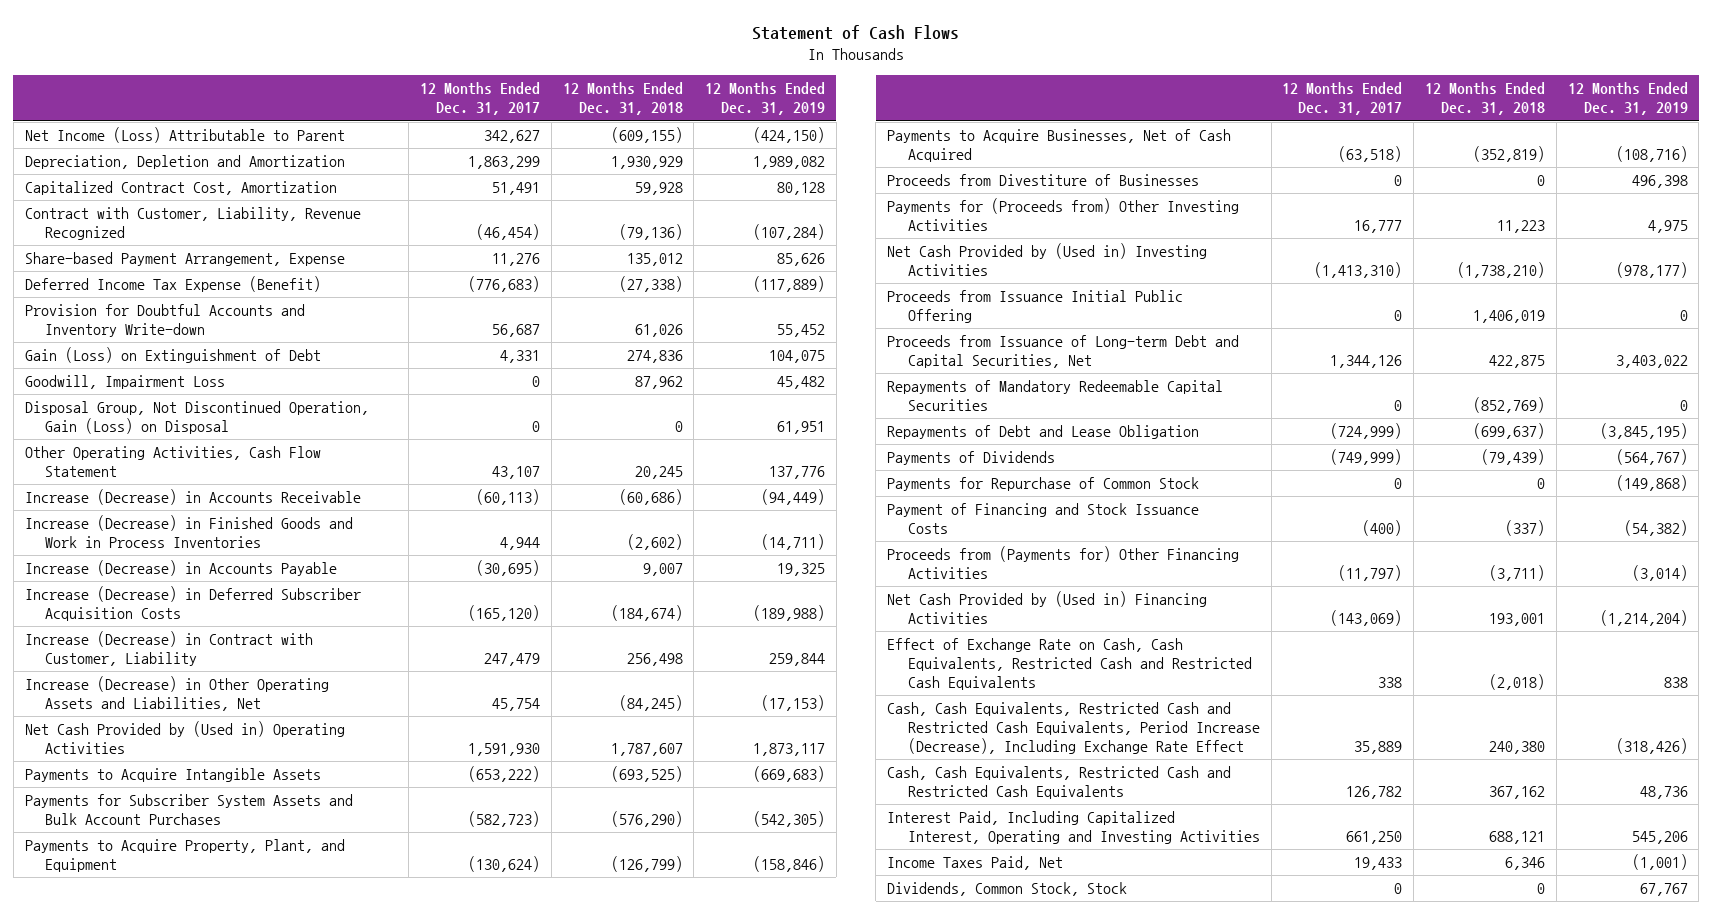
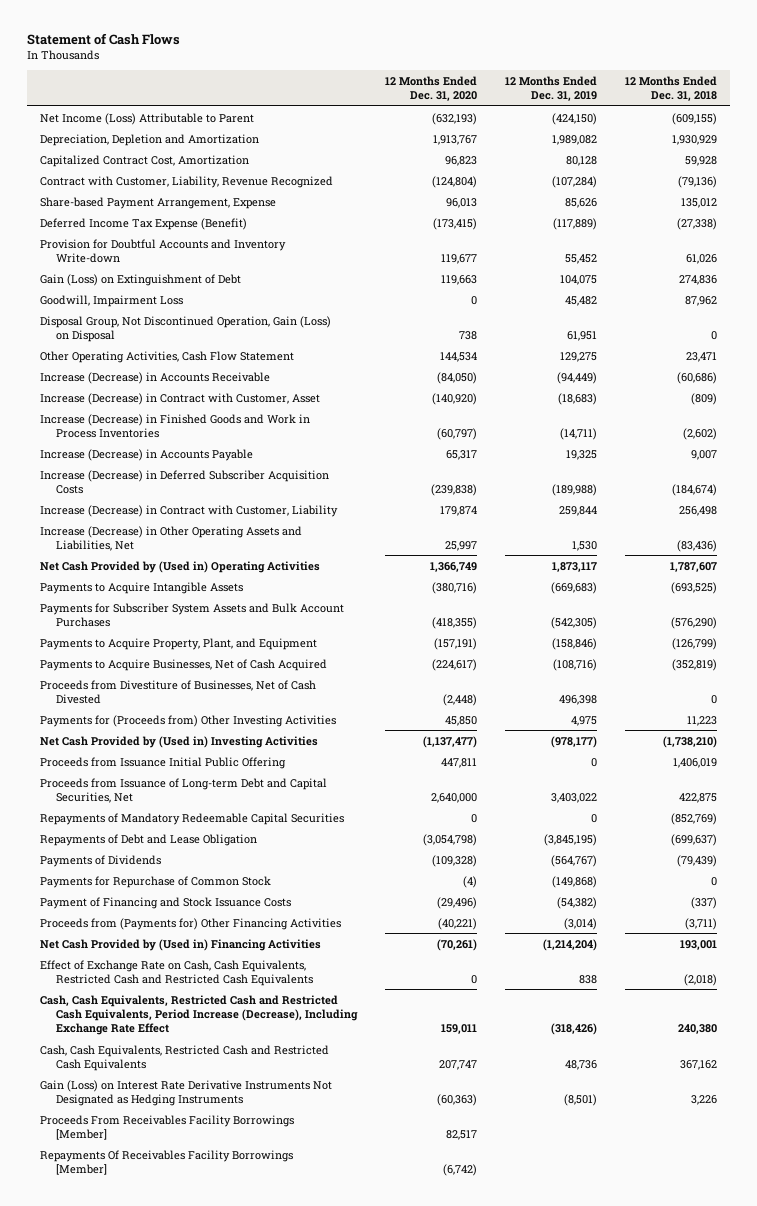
[419,82,540,116] 12 Months Ended Dec. 31, 2017 -> none
none -> [385,75,478,102] 12 Months Ended Dec. 31, 2020
[634,466,683,480] 20,245 -> [685,351,717,362] 23,471
[769,466,826,480] 137,776 -> [559,351,597,362] 129,275
none -> [40,392,321,405] Increase (Decrease) in Contract with Customer, Asset
[618,695,683,712] (84,245) -> [676,539,717,552] (83,436)
[761,695,826,712] (17,153) -> [571,540,597,551] 1,530
[887,174,1200,187] Proceeds from Divestiture of Businesses -> [40,679,317,704] Proceeds from Divestiture of Businesses, Net of Cash Divested
[887,811,1260,845] Interest Paid, Including Capitalized Interest, Operating and Investing Activities -> none
[887,856,1064,871] Income Taxes Paid, Net -> none
[887,882,1128,897] Dividends, Common Stock, Stock -> none
none -> [40,1079,333,1106] Gain (Loss) on Interest Rate Derivative Instruments Not Designated as Hedging Instruments
none -> [40,1114,295,1140] Proceeds From Receivables Facility Borrowings [Member]
none -> [40,1149,294,1175] Repayments Of Receivables Facility Borrowings [Member]

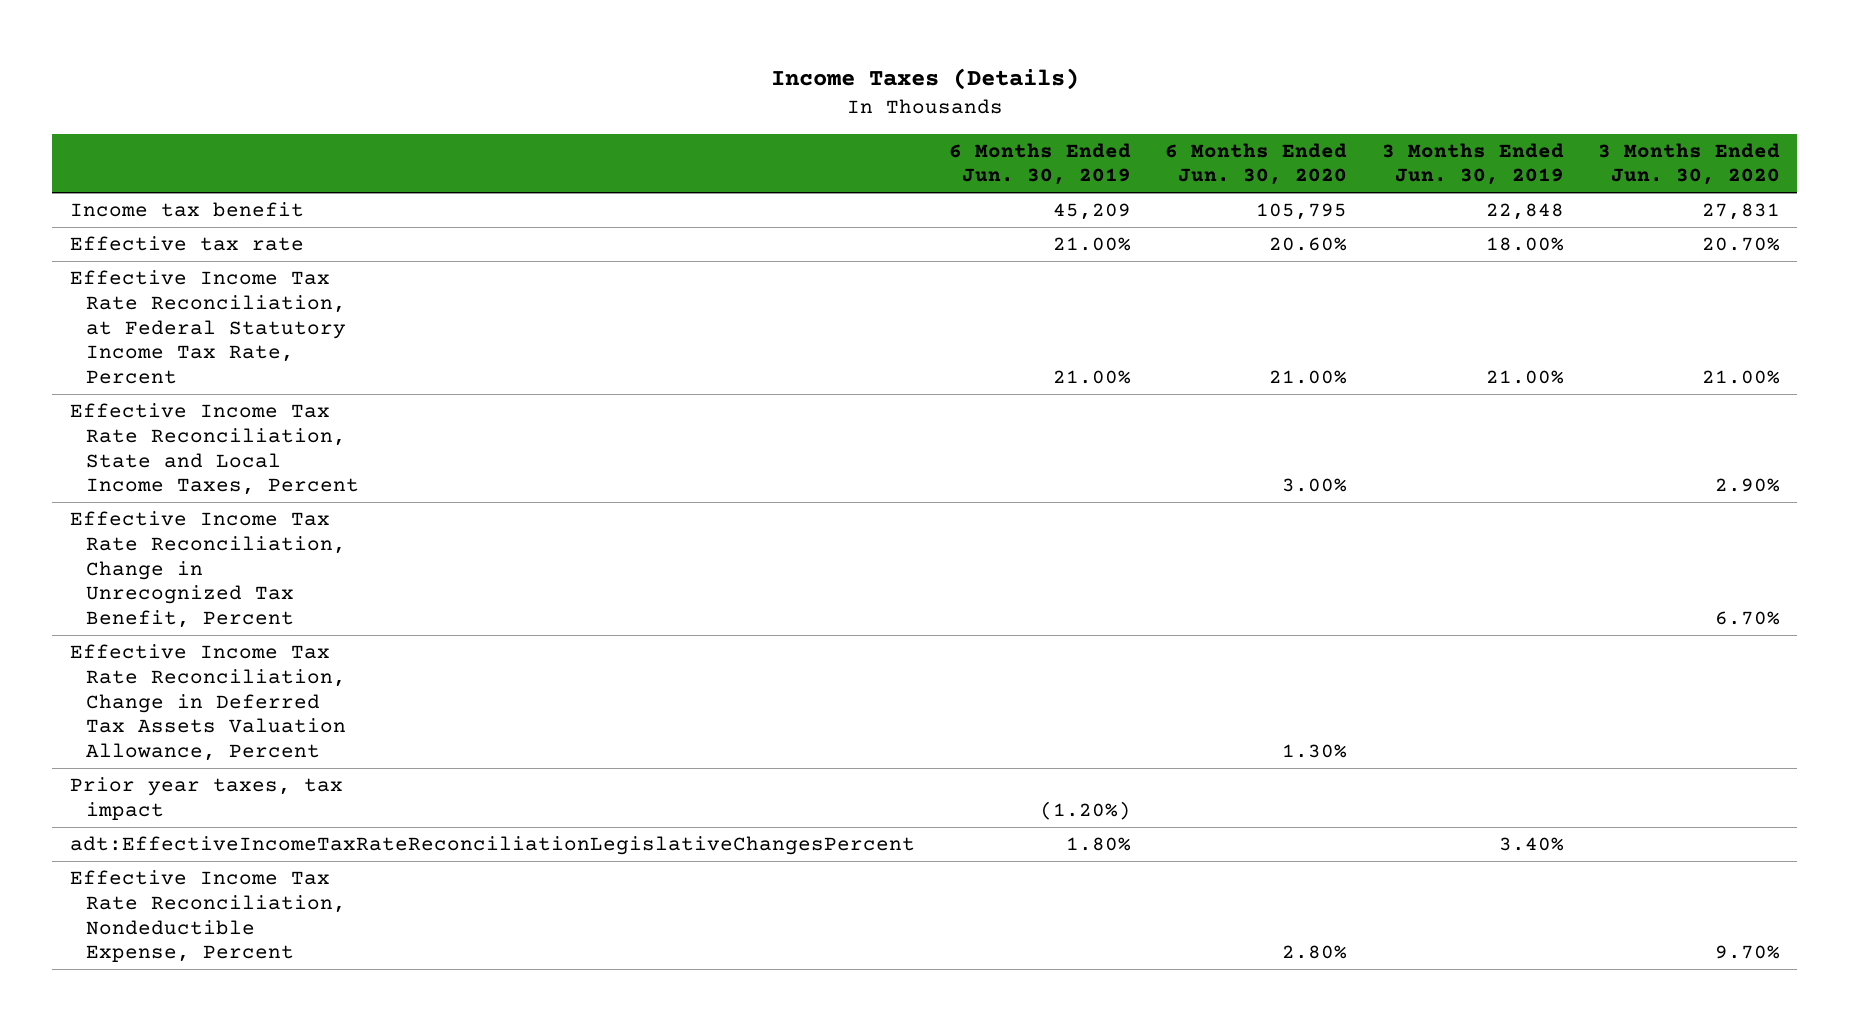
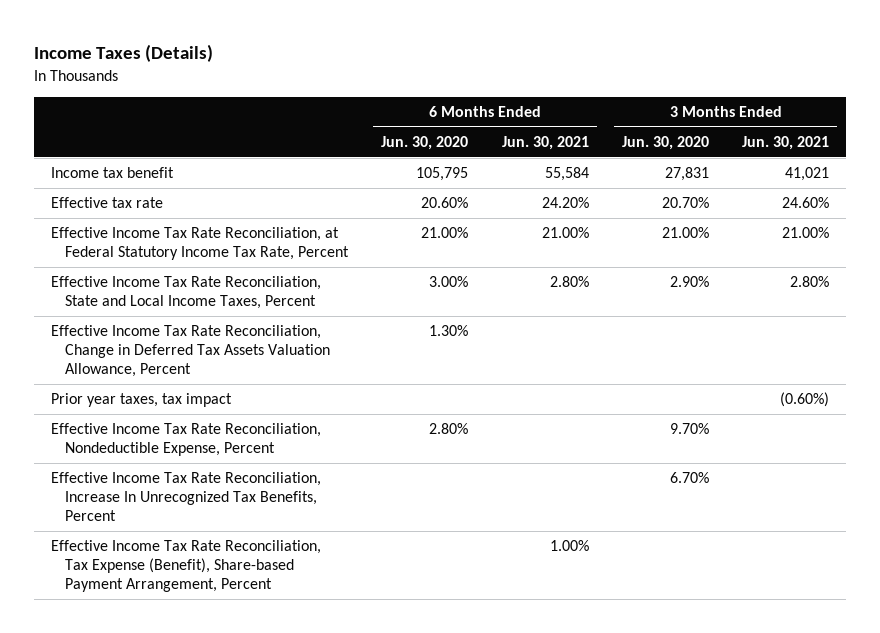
[948,142,1131,186] 6 Months Ended Jun. 30, 2019 -> none
[1381,142,1564,186] 3 Months Ended Jun. 30, 2019 -> none
none -> [501,135,589,150] Jun. 30, 2021
none -> [742,135,830,150] Jun. 30, 2021
[69,510,347,629] Effective Income Tax Rate Reconciliation, Change in Unrecognized Tax Benefit, Percent -> none
[69,835,915,855] adt:EffectiveIncomeTaxRateReconciliationLegislativeChangesPercent -> none
none -> [50,472,321,522] Effective Income Tax Rate Reconciliation, Increase In Unrecognized Tax Benefits, Percent
none -> [50,540,321,593] Effective Income Tax Rate Reconciliation, Tax Expense (Benefit), Share-based Payment Arrangement, Percent

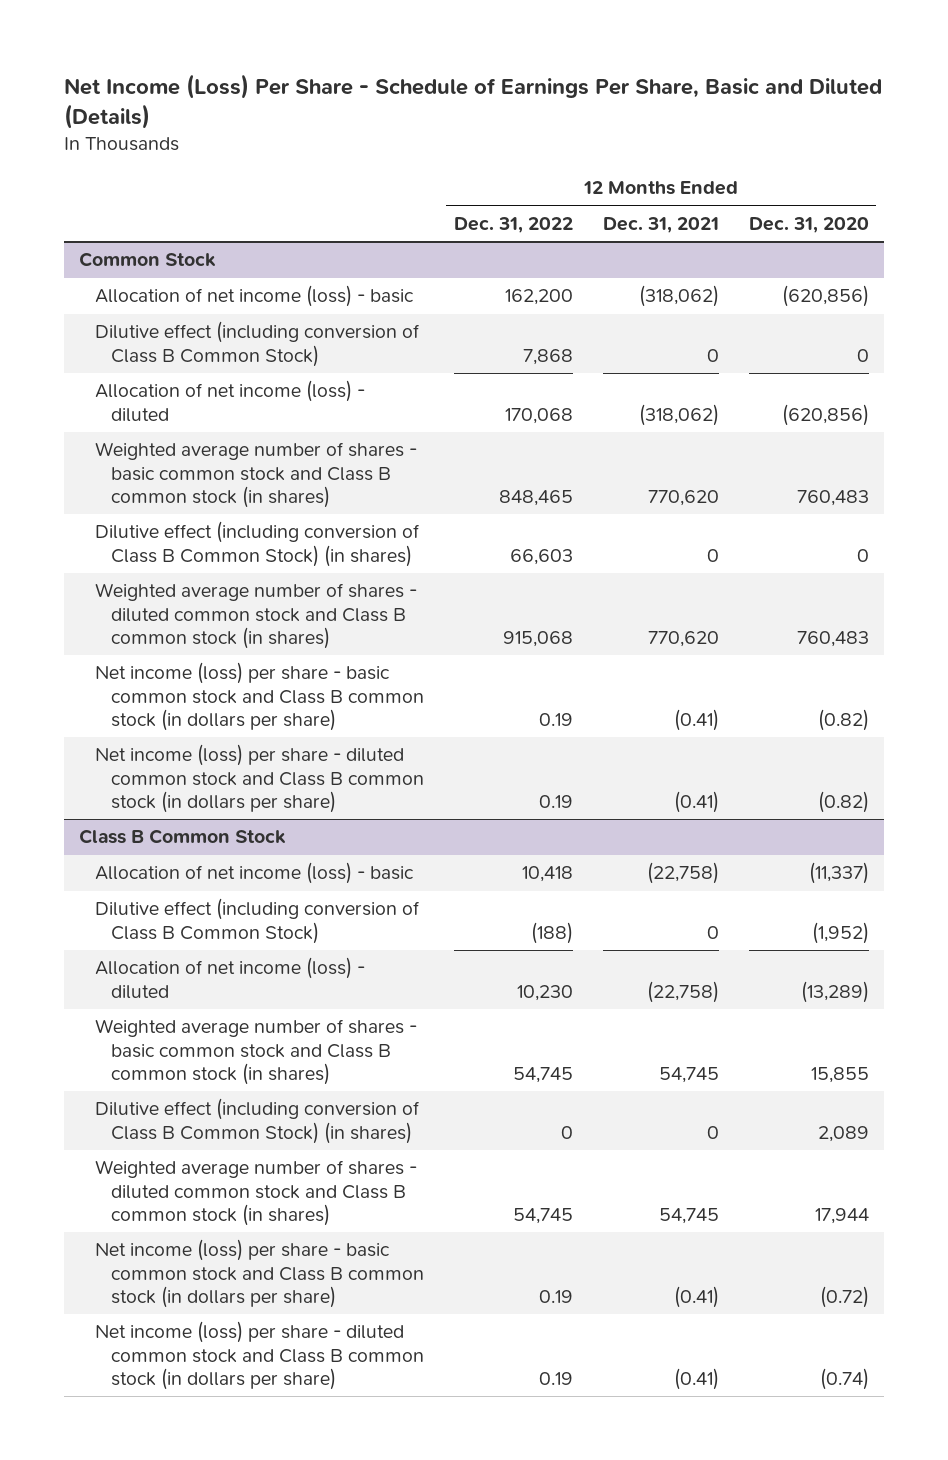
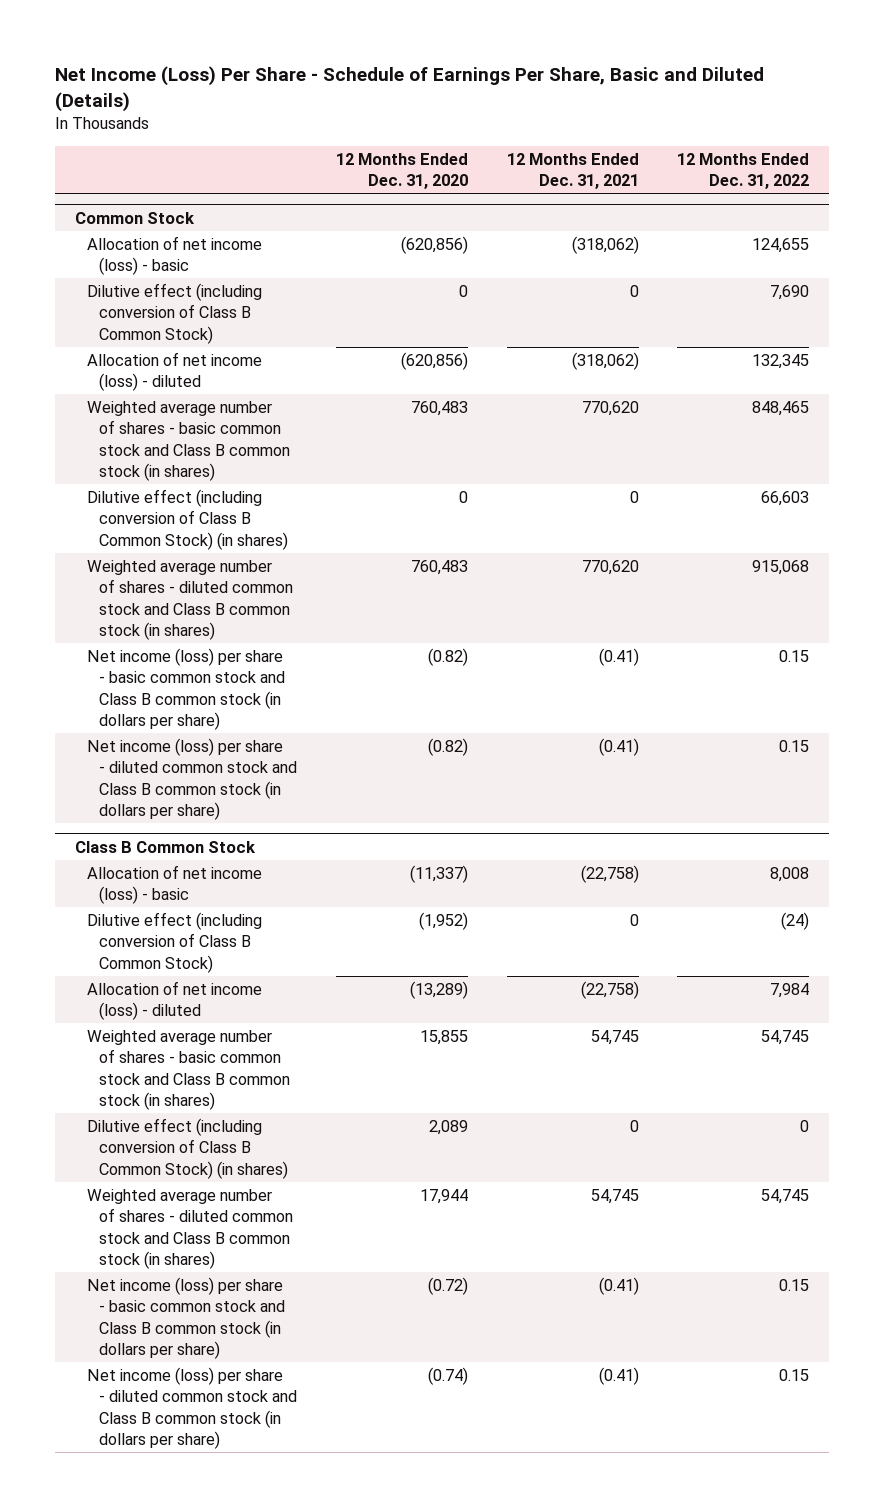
[504,289,573,306] 162,200 -> [752,237,810,253] 124,655
[522,348,573,365] 7,868 -> [770,284,810,300] 7,690
[504,407,573,424] 170,068 -> [752,353,810,369] 132,345
[538,712,573,726] 0.19 -> [779,649,810,662] 0.15
[538,794,573,808] 0.19 -> [779,739,810,752] 0.15
[521,866,573,883] 10,418 -> [770,866,810,882] 8,008
[530,921,573,944] (188) -> [781,911,810,930] (24)
[516,984,573,1001] 10,230 -> [770,982,810,998] 7,984
[538,1289,573,1303] 0.19 -> [779,1278,810,1291] 0.15
[538,1371,573,1385] 0.19 -> [779,1368,810,1381] 0.15

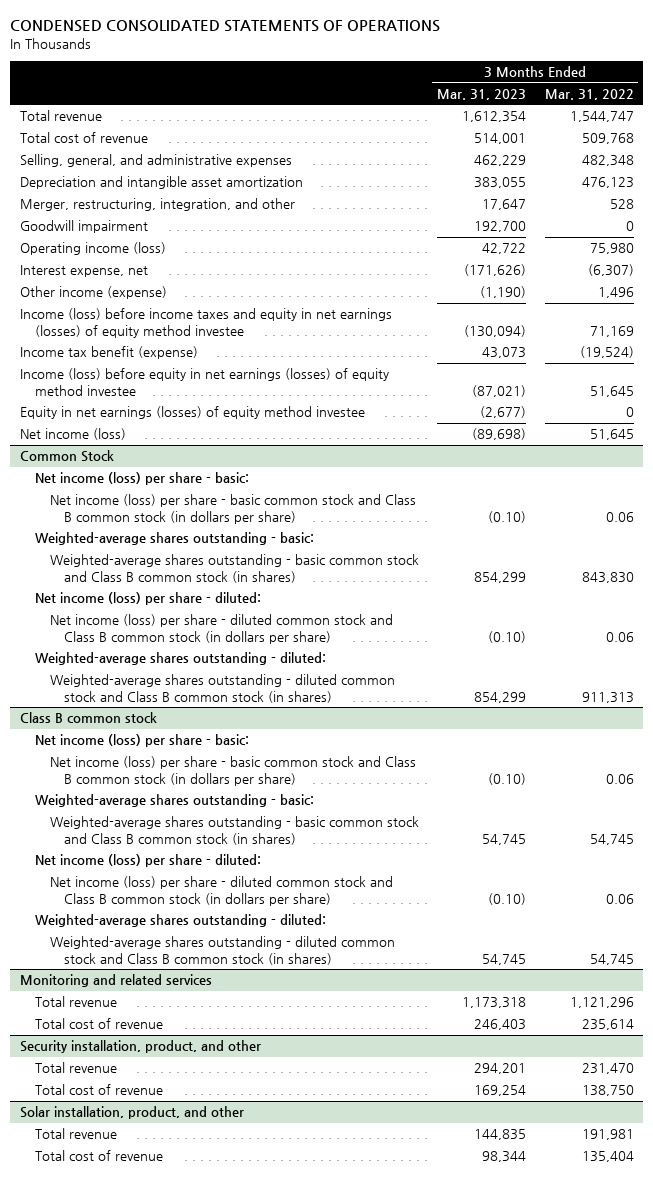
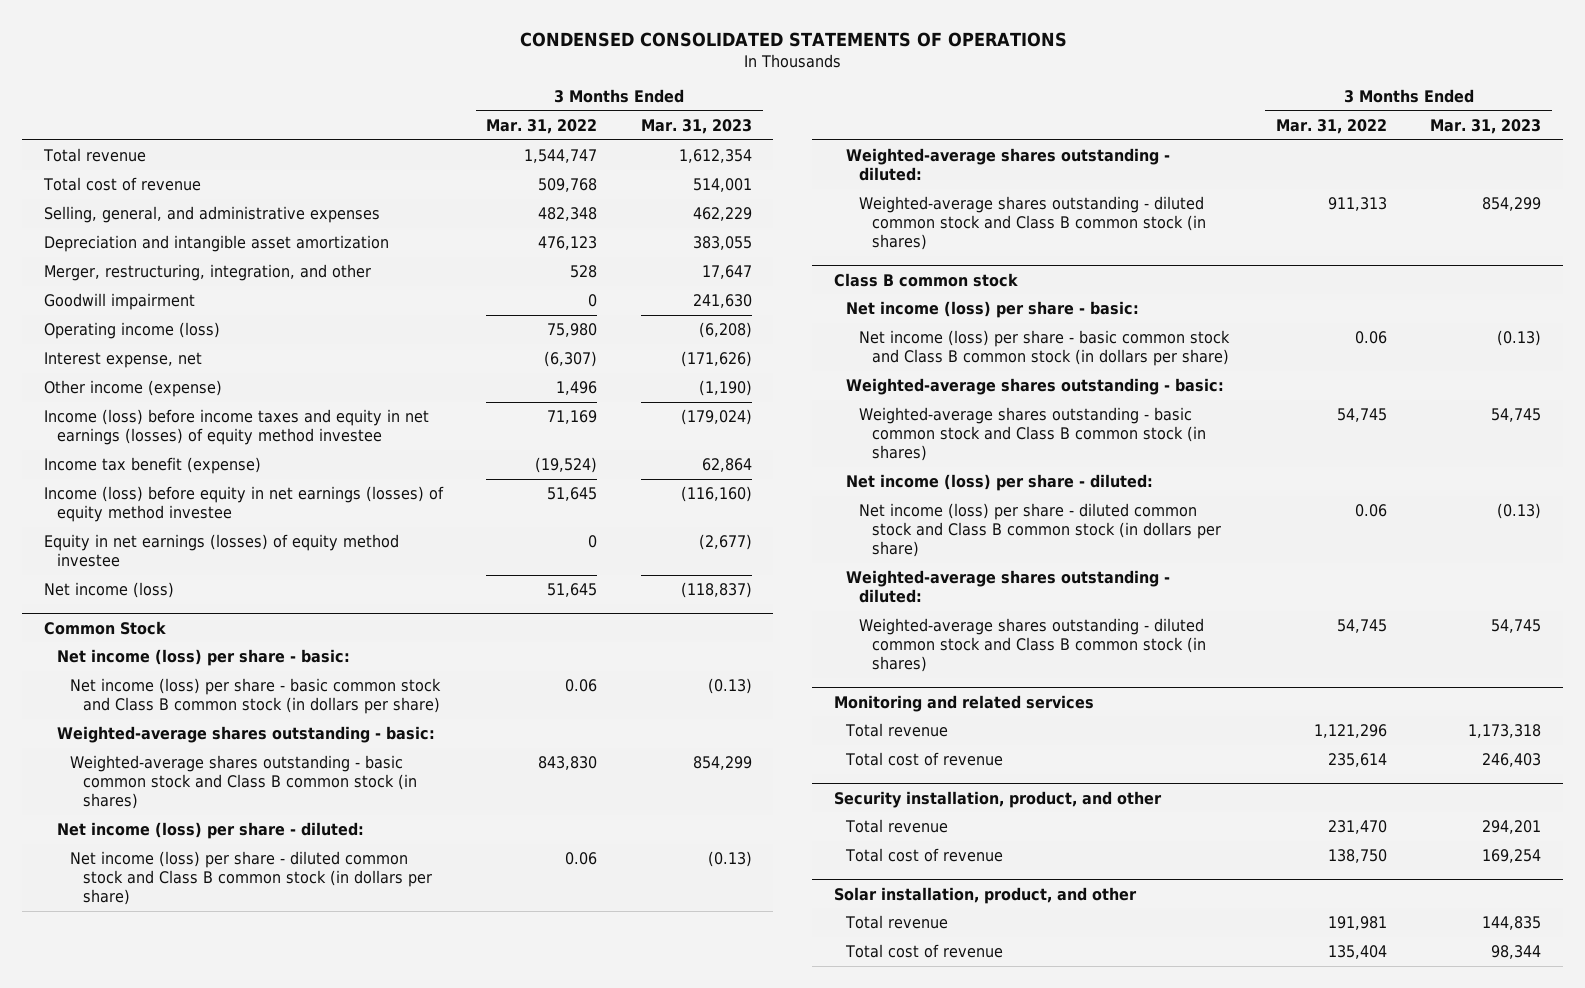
[474,221,527,233] 192,700 -> [692,293,752,308] 241,630
[482,243,527,255] 42,722 -> [698,321,752,338] (6,208)
[464,324,527,337] (130,094) -> [680,408,752,425] (179,024)
[482,347,527,359] 43,073 -> [701,457,752,472] 62,864
[472,384,527,397] (87,021) -> [680,485,752,502] (116,160)
[472,428,527,441] (89,698) -> [680,581,752,598] (118,837)
[488,510,527,523] (0.10) -> [707,677,752,694] (0.13)
[488,630,527,643] (0.10) -> [707,850,752,867] (0.13)
[488,772,527,785] (0.10) -> [1497,329,1542,346] (0.13)
[488,892,527,905] (0.10) -> [1497,502,1542,519] (0.13)

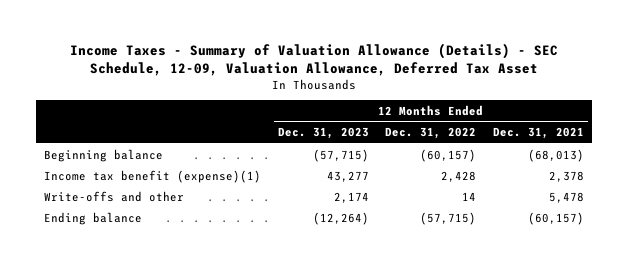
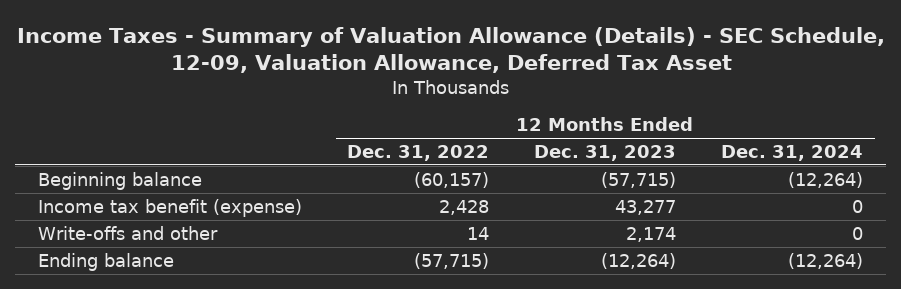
[492,127,584,140] Dec. 31, 2021 -> none
none -> [721,144,864,161] Dec. 31, 2024
[44,169,262,183] Income tax benefit (expense)(1) -> [37,198,302,217] Income tax benefit (expense)

